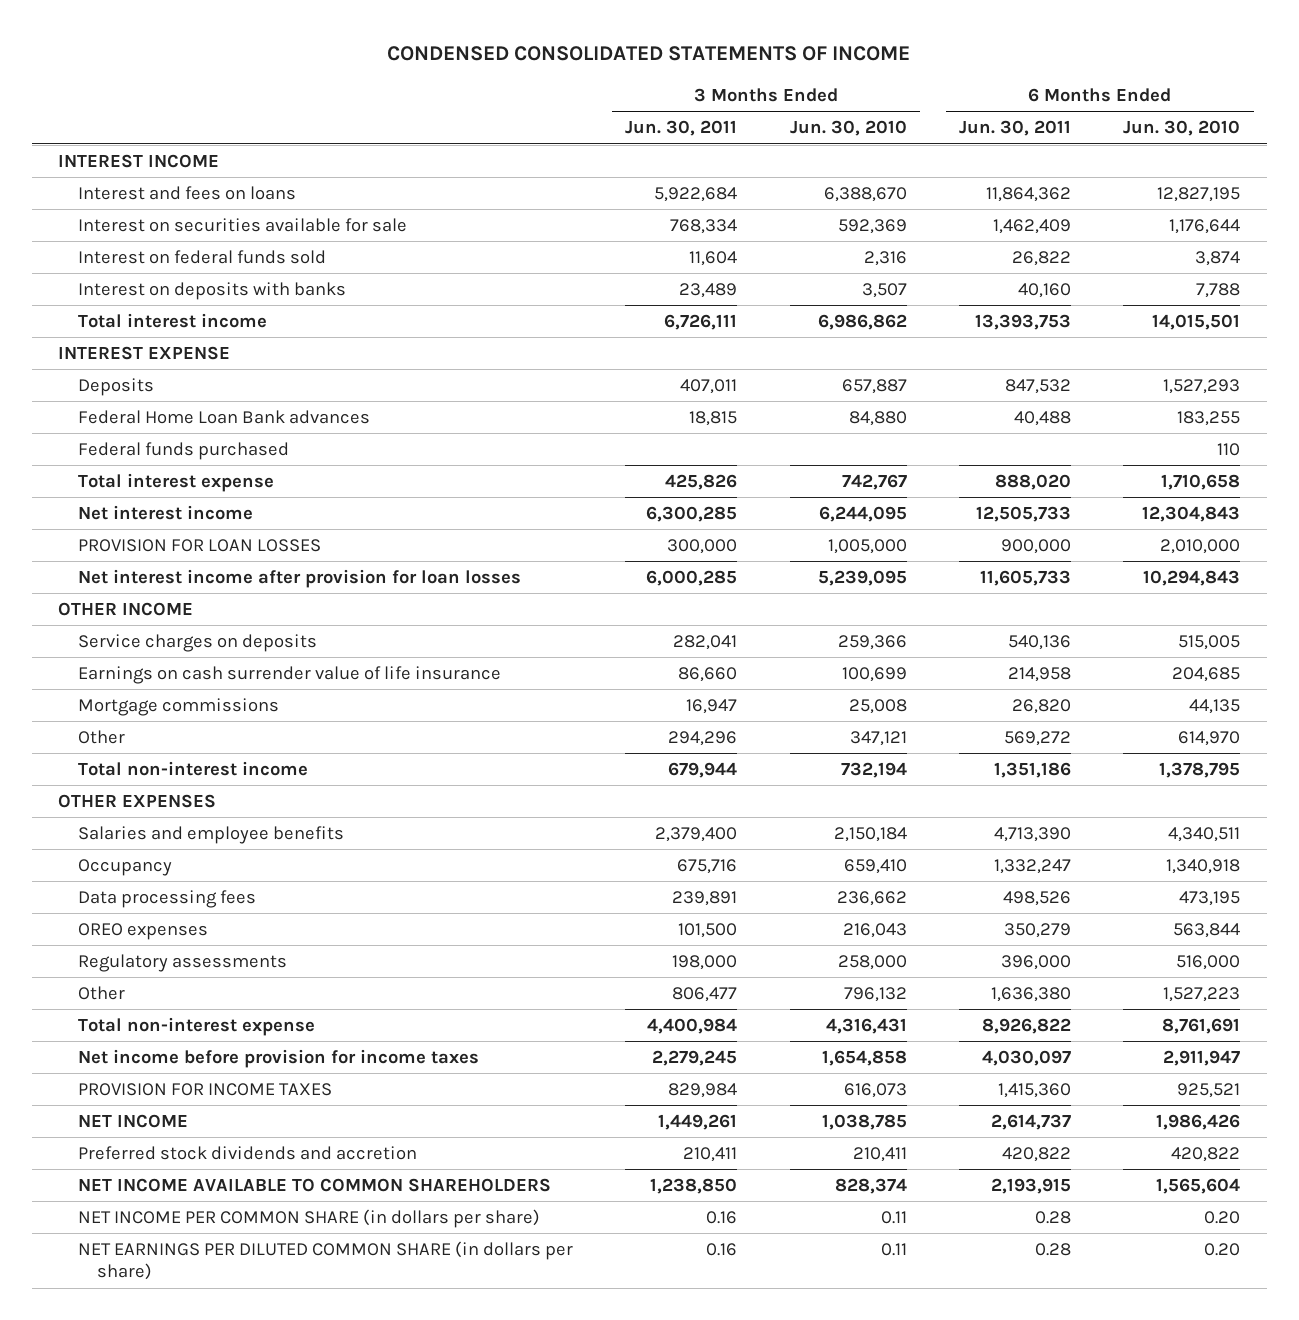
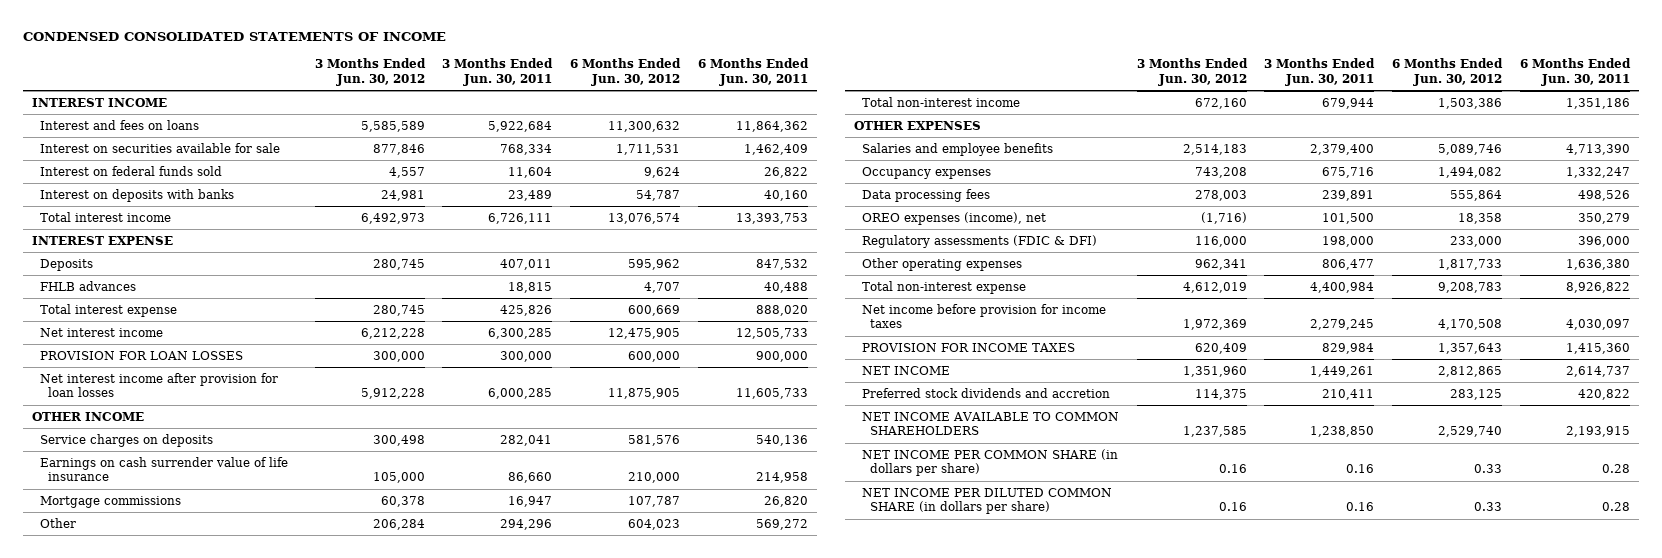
[789,120,907,137] Jun. 30, 2010 -> none
[1123,120,1241,137] Jun. 30, 2010 -> none
none -> [314,58,426,86] 3 Months Ended Jun. 30, 2012
none -> [570,58,682,86] 6 Months Ended Jun. 30, 2012
[77,442,289,461] Federal funds purchased -> none
[77,410,370,425] Federal Home Loan Bank advances -> [40,280,137,291] FHLB advances
[77,859,172,877] Occupancy -> [861,166,991,179] Occupancy expenses
[77,923,208,941] OREO expenses -> [861,211,1046,225] OREO expenses (income), net
[77,954,287,973] Regulatory assessments -> [861,234,1097,248] Regulatory assessments (FDIC & DFI)
[77,986,125,1001] Other -> [861,257,1022,271] Other operating expenses
[77,1241,573,1281] NET EARNINGS PER DILUTED COMMON SHARE (in dollars per share) -> [861,487,1112,515] NET INCOME PER DILUTED COMMON SHARE (in dollars per share)

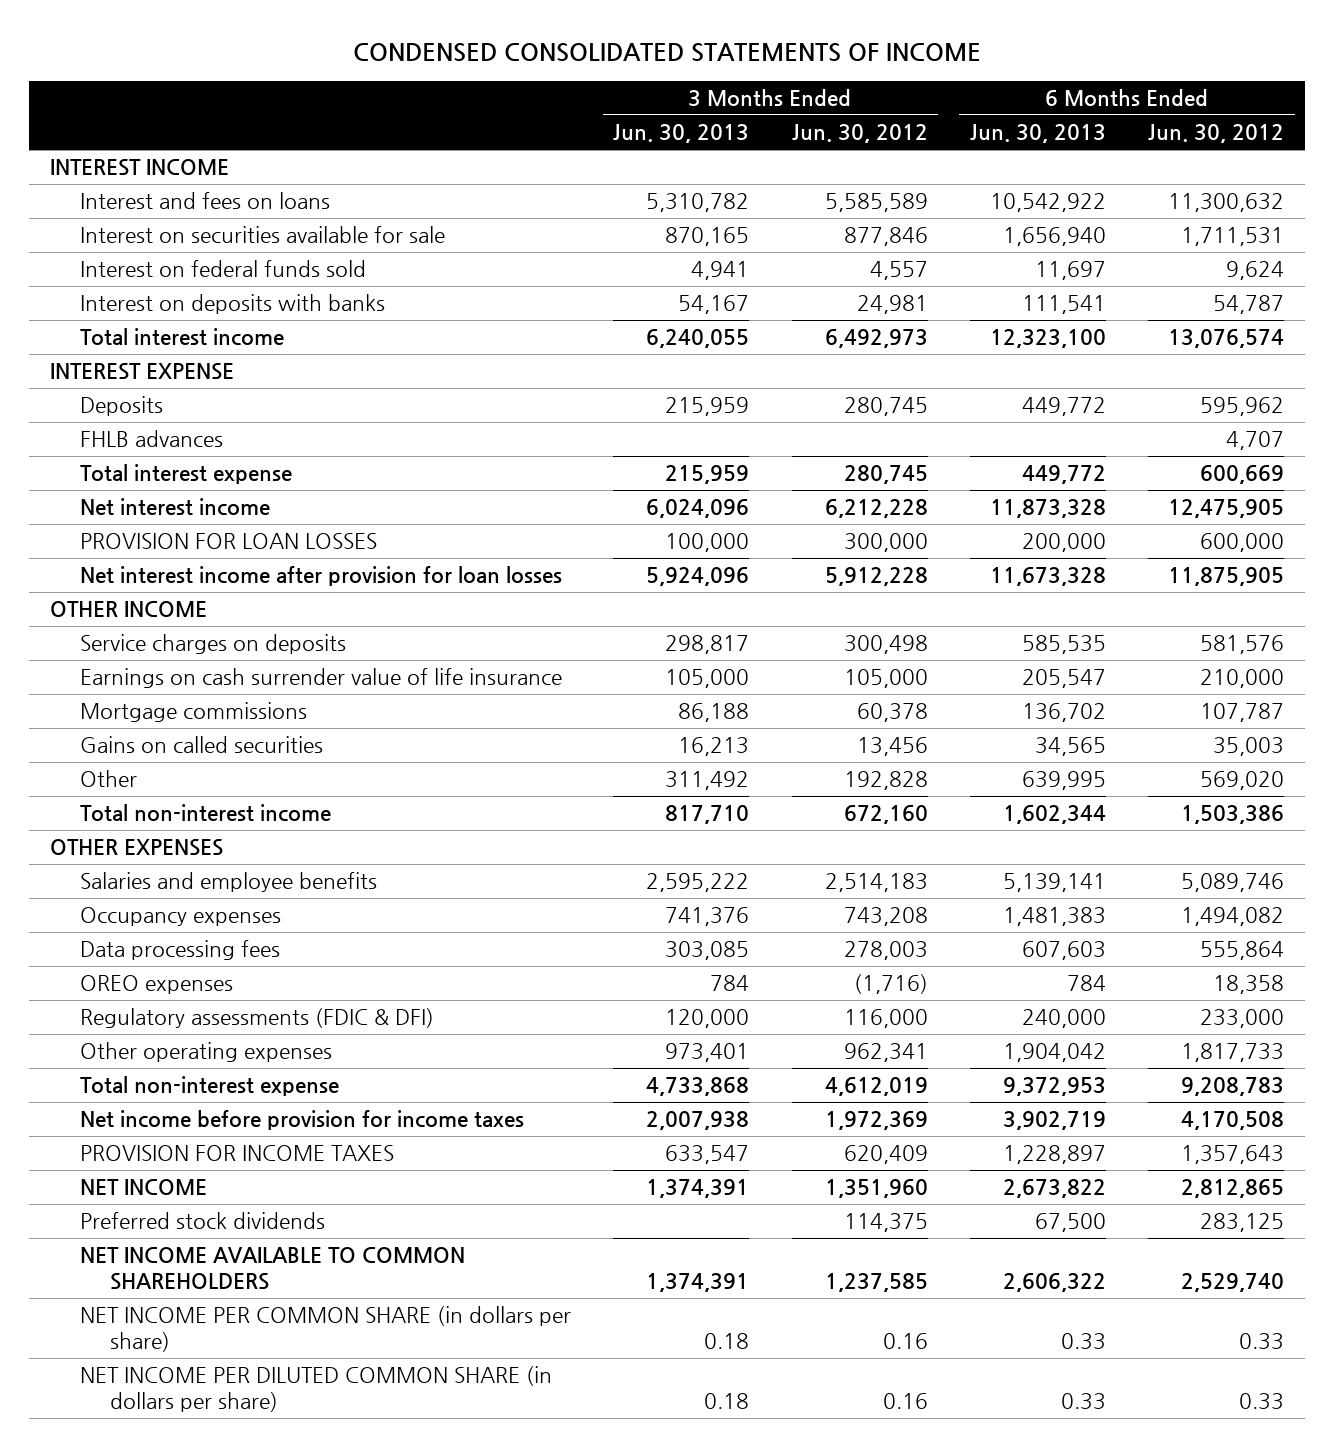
[442,58,554,86] 3 Months Ended Jun. 30, 2011 -> none
[697,58,809,86] 6 Months Ended Jun. 30, 2011 -> none
none -> [613,124,750,144] Jun. 30, 2013
none -> [969,124,1106,144] Jun. 30, 2013
none -> [80,736,324,754] Gains on called securities
[372,518,425,530] 206,284 -> [843,771,928,791] 192,828
[628,518,681,530] 604,023 -> [1200,771,1285,791] 569,020
[861,211,1046,225] OREO expenses (income), net -> [80,975,234,995] OREO expenses
[861,387,1110,398] Preferred stock dividends and accretion -> [80,1212,326,1230] Preferred stock dividends

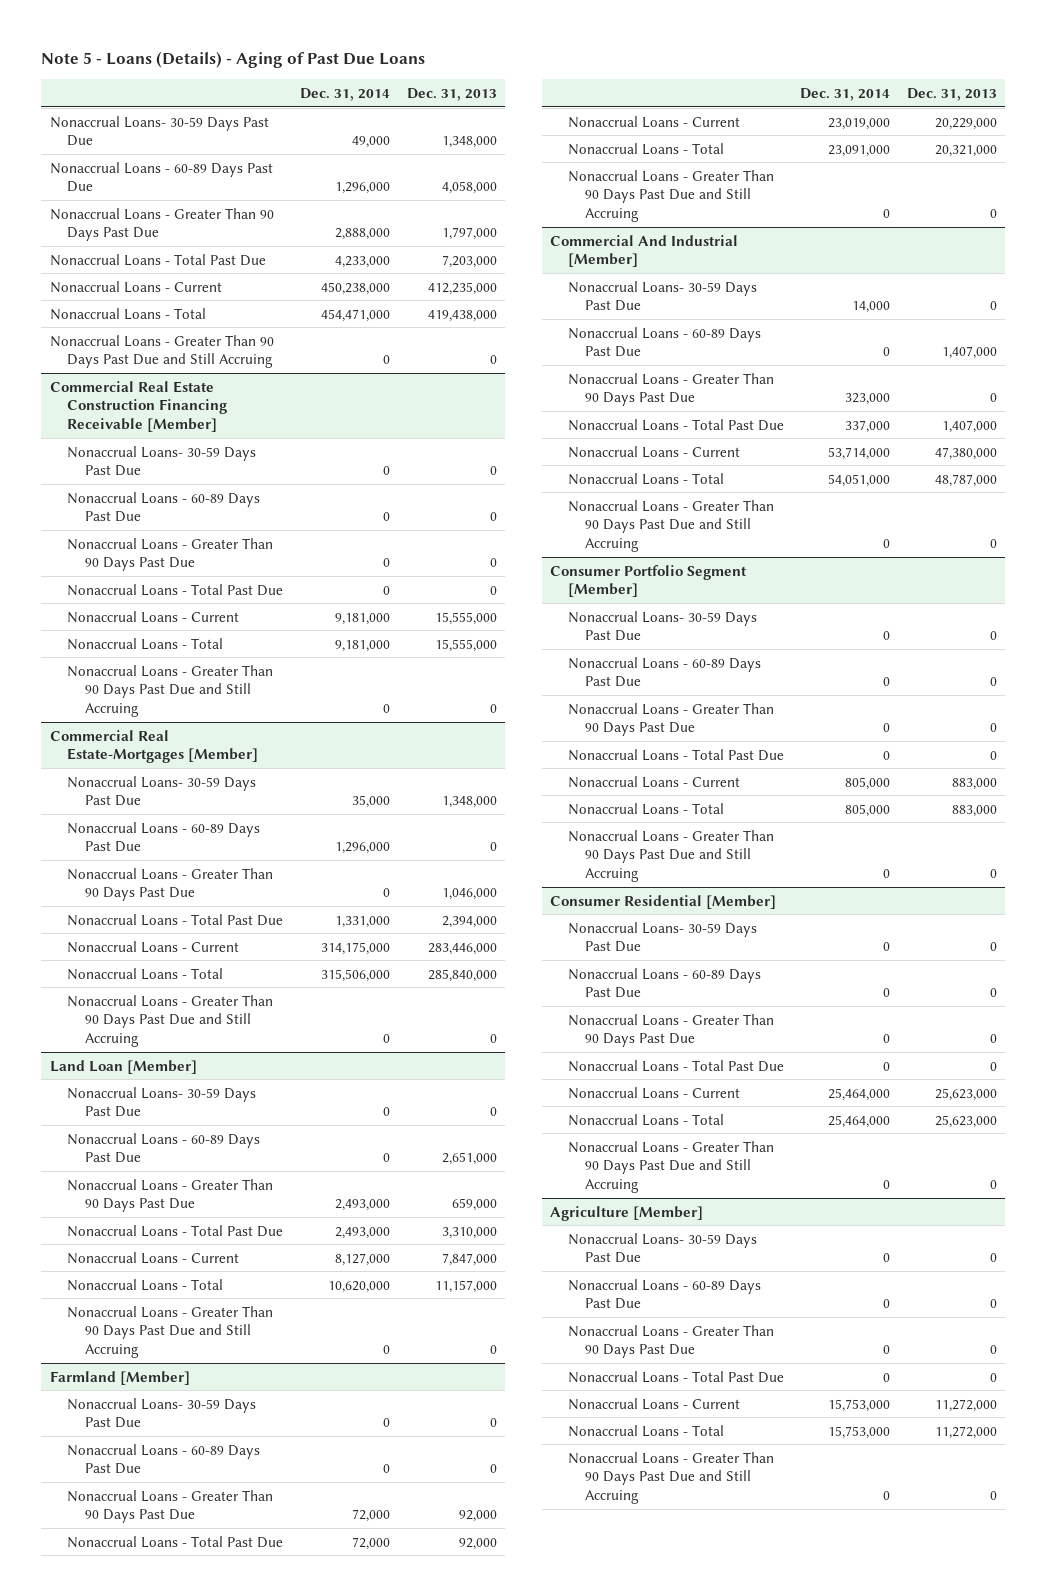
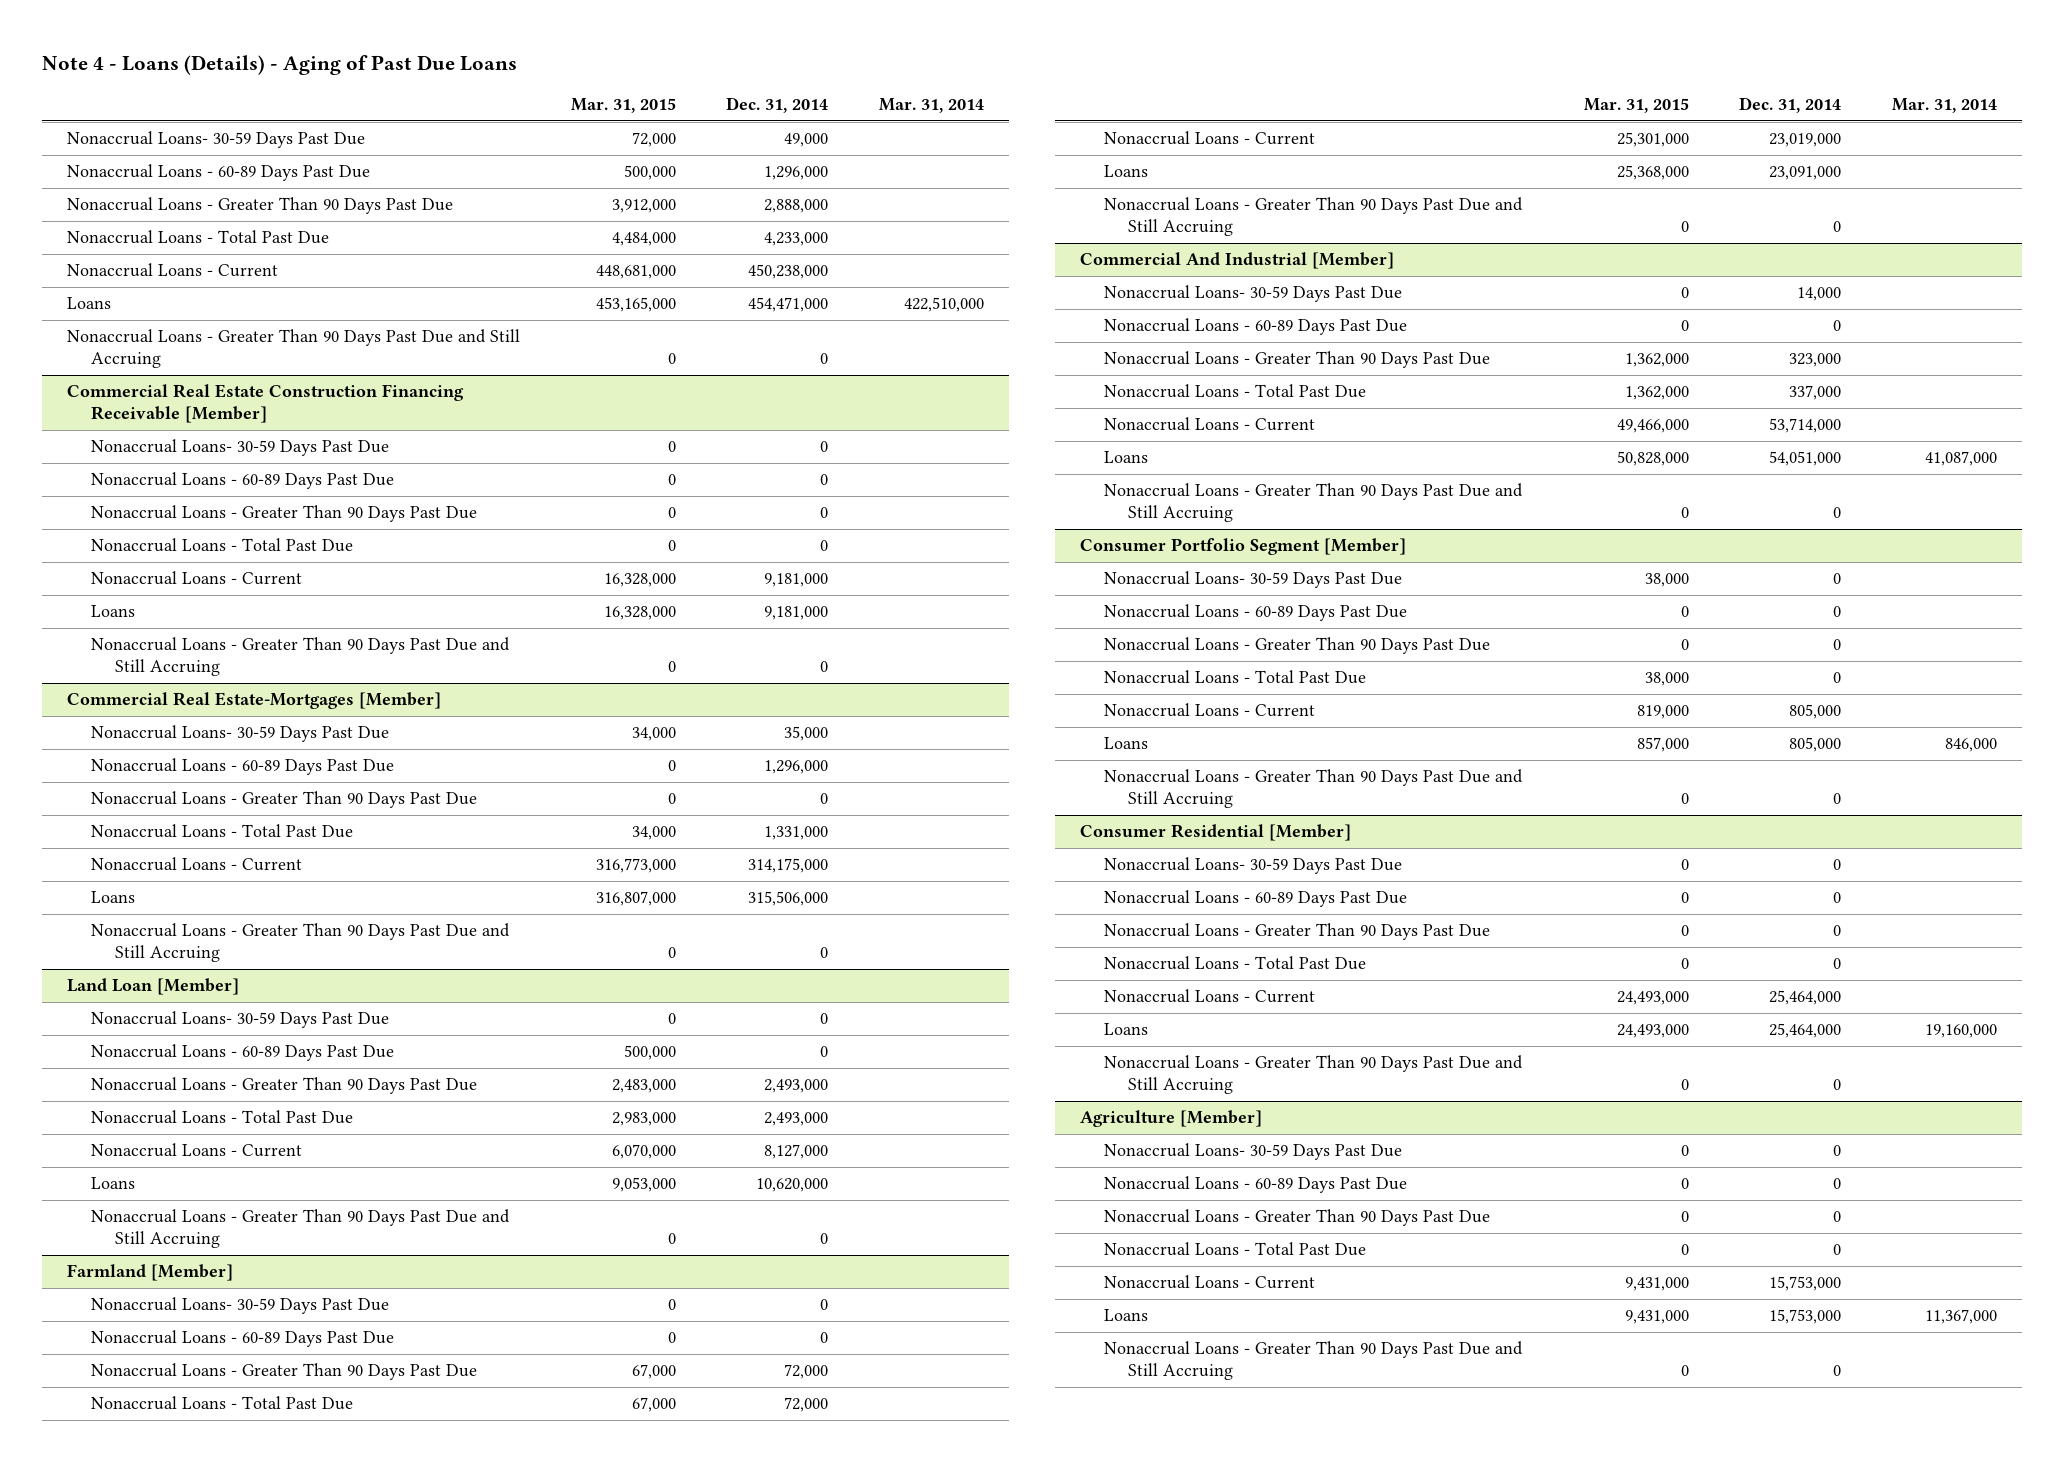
[41,51,426,69] Note 5 - Loans (Details) - Aging of Past Due Loans -> [41,54,517,75] Note 4 - Loans (Details) - Aging of Past Due Loans
[406,87,497,101] Dec. 31, 2013 -> none
none -> [570,98,676,114] Mar. 31, 2015
none -> [879,98,985,114] Mar. 31, 2014
[49,307,206,320] Nonaccrual Loans - Total -> [67,297,112,310] Loans
[67,637,224,650] Nonaccrual Loans - Total -> [90,605,135,618] Loans
[67,967,224,980] Nonaccrual Loans - Total -> [90,891,135,904] Loans
[67,1278,224,1291] Nonaccrual Loans - Total -> [90,1177,135,1190] Loans
[567,142,724,155] Nonaccrual Loans - Total -> [1103,165,1148,178] Loans
[567,472,724,485] Nonaccrual Loans - Total -> [1103,451,1148,464] Loans
[567,802,724,815] Nonaccrual Loans - Total -> [1103,737,1148,750] Loans
[567,1113,724,1126] Nonaccrual Loans - Total -> [1103,1023,1148,1036] Loans
[567,1424,724,1437] Nonaccrual Loans - Total -> [1103,1309,1148,1322] Loans

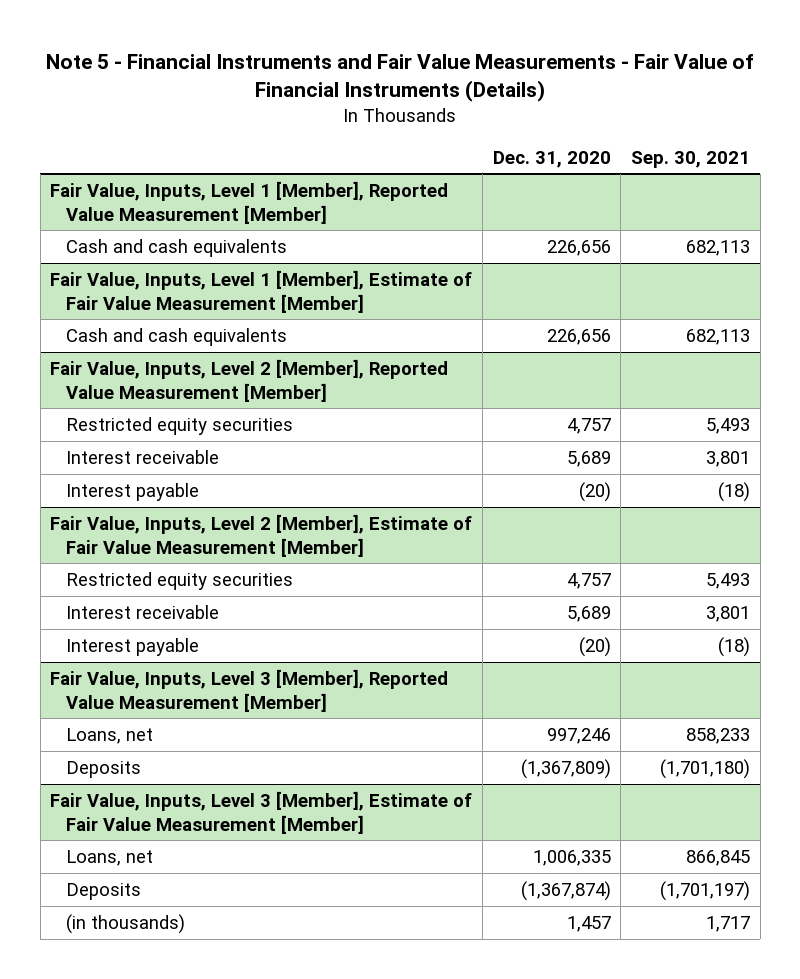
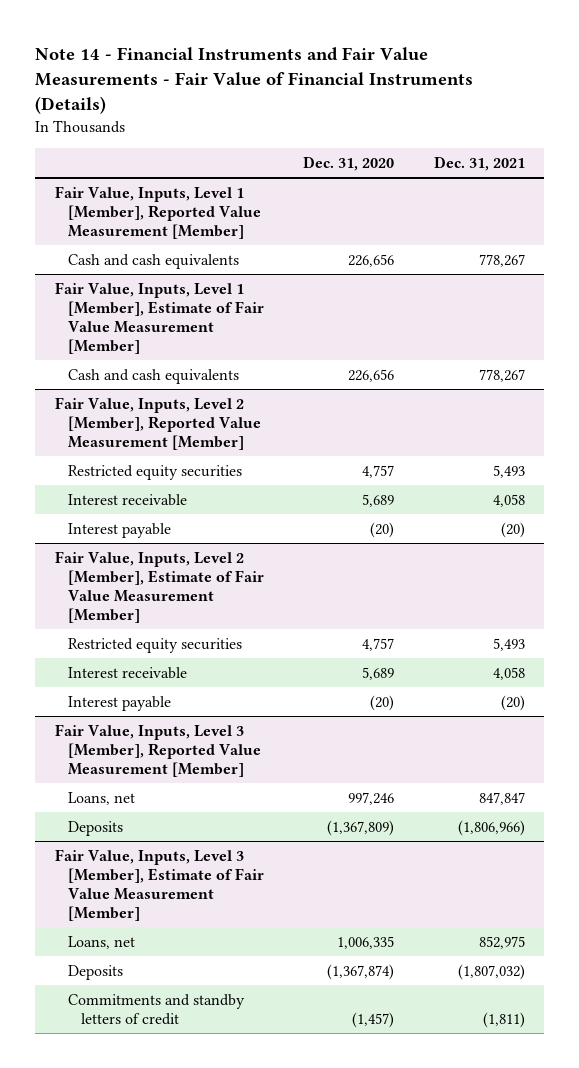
[46,53,755,103] Note 5 - Financial Instruments and Fair Value Measurements - Fair Value of Financial Instruments (Details) -> [35,47,474,115] Note 14 - Financial Instruments and Fair Value Measurements - Fair Value of Financial Instruments (Details)
[631,150,751,168] Sep. 30, 2021 -> none
none -> [433,155,525,171] Dec. 31, 2021
[65,913,185,934] (in thousands) -> none
none -> [67,993,245,1025] Commitments and standby letters of credit

